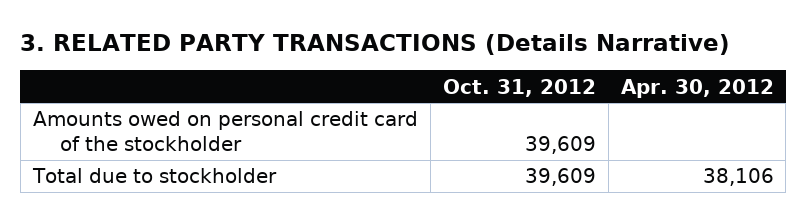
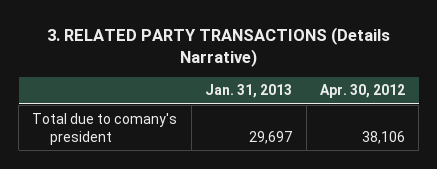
[442,78,596,97] Oct. 31, 2012 -> none
none -> [205,84,293,99] Jan. 31, 2013
[32,111,418,151] Amounts owed on personal credit card of the stockholder -> none
[31,168,277,184] Total due to stockholder -> [32,112,178,145] Total due to comany's president

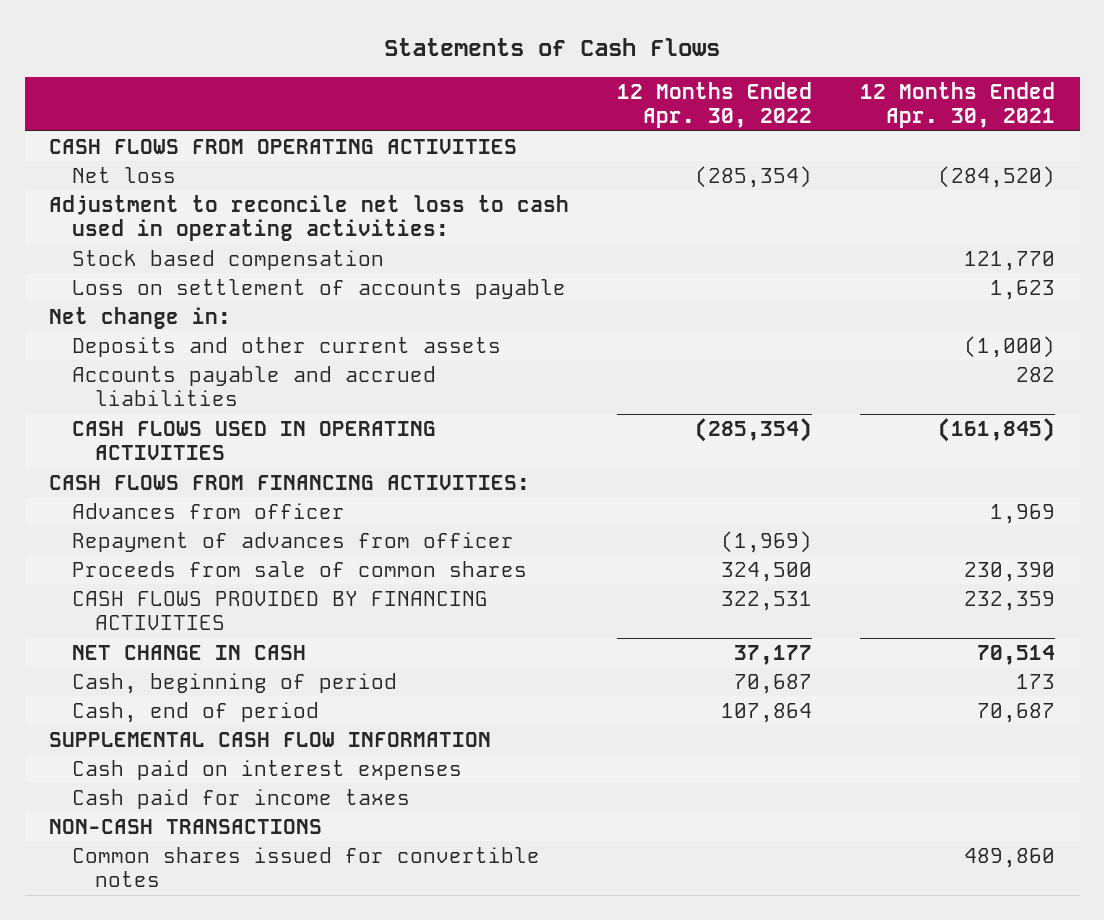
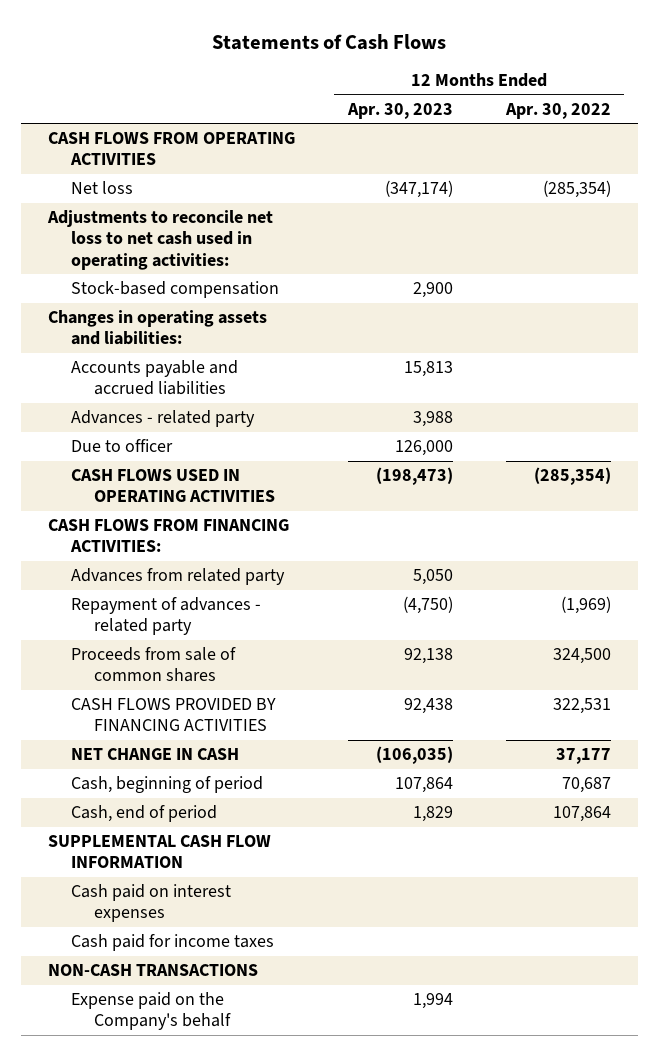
[860,81,1056,129] 12 Months Ended Apr. 30, 2021 -> none
none -> [346,102,453,119] Apr. 30, 2023
[71,278,566,299] Loss on settlement of accounts payable -> none
[71,336,501,357] Deposits and other current assets -> none
[48,194,569,242] Adjustment to reconcile net loss to cash used in operating activities: -> [46,210,273,270] Adjustments to reconcile net loss to net cash used in operating activities:
[71,249,384,270] Stock based compensation -> [70,281,279,299] Stock-based compensation
[48,306,231,329] Net change in: -> [47,310,267,346] Changes in operating assets and liabilities:
none -> [70,410,255,428] Advances - related party
none -> [70,439,173,453] Due to officer
[71,502,345,519] Advances from officer -> [70,568,285,586] Advances from related party
[71,531,514,552] Repayment of advances from officer -> [70,597,261,636] Repayment of advances - related party
[71,846,540,888] Common shares issued for convertible notes -> none
none -> [70,992,232,1031] Expense paid on the Company's behalf

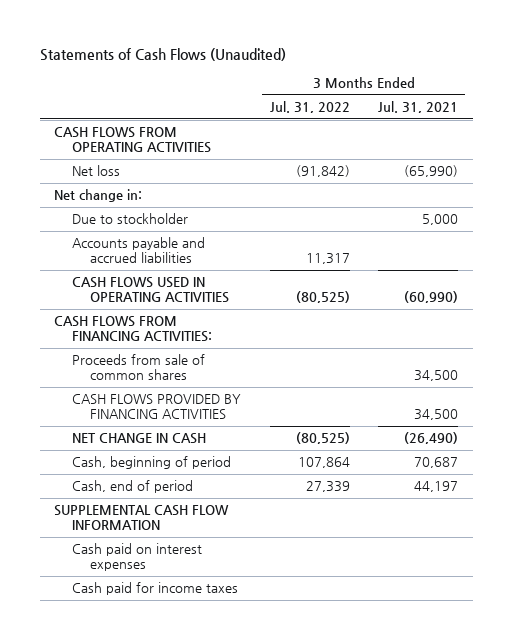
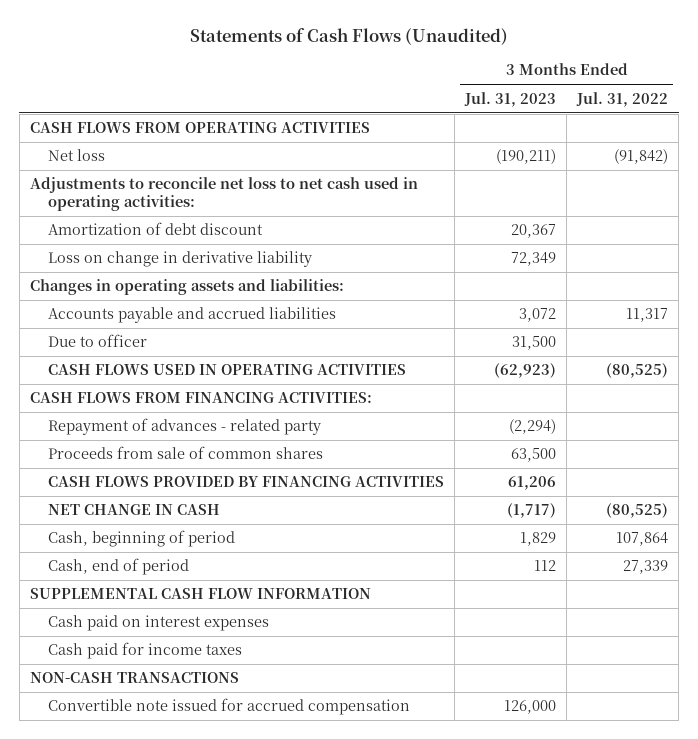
[378,101,459,114] Jul. 31, 2021 -> none
none -> [463,91,556,107] Jul. 31, 2023
[71,213,188,225] Due to stockholder -> none
none -> [29,177,418,211] Adjustments to reconcile net loss to net cash used in operating activities:
none -> [47,222,263,236] Amortization of debt discount
none -> [47,251,312,268] Loss on change in derivative liability
[54,189,143,203] Net change in: -> [29,279,344,296] Changes in operating assets and liabilities:
none -> [47,334,147,348] Due to officer
none -> [47,418,321,436] Repayment of advances - related party
none -> [29,672,239,684] NON-CASH TRANSACTIONS
none -> [47,698,410,716] Convertible note issued for accrued compensation

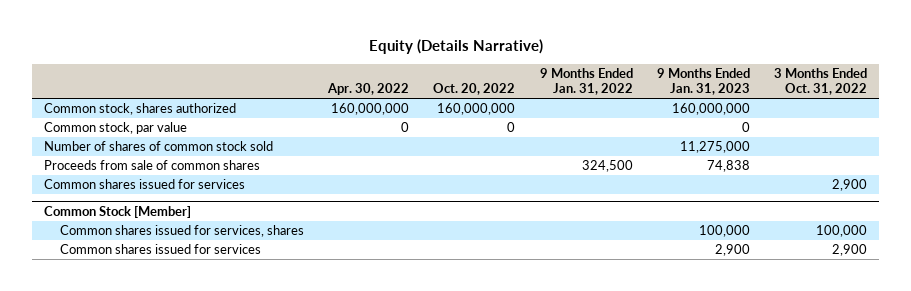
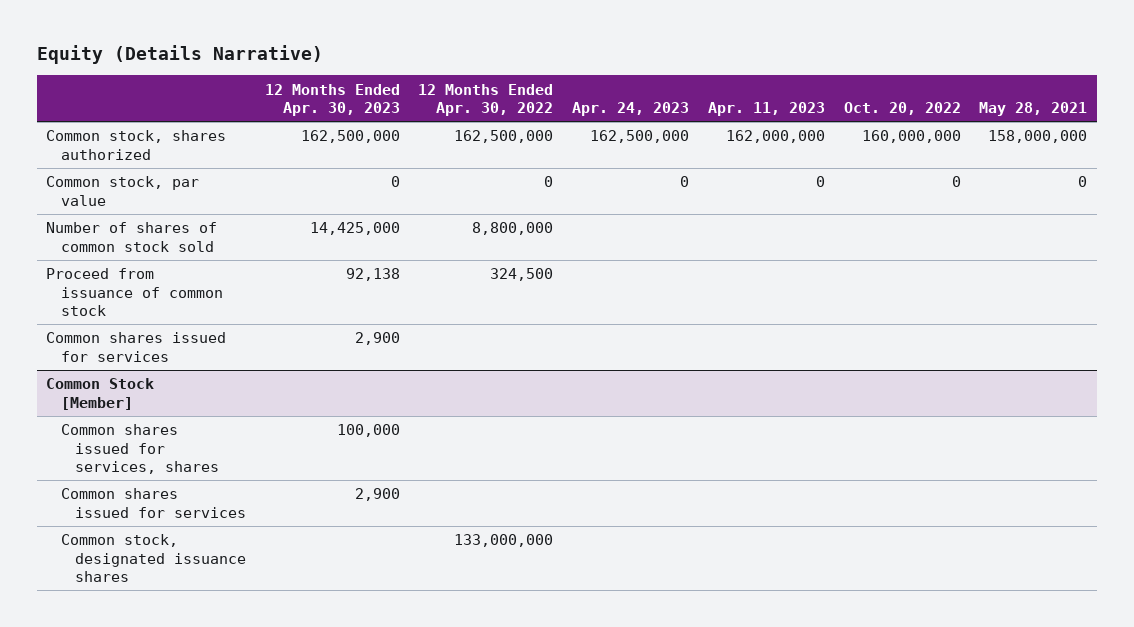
[327,83,410,96] Apr. 30, 2022 -> none
[539,67,633,96] 9 Months Ended Jan. 31, 2022 -> none
[656,67,750,96] 9 Months Ended Jan. 31, 2023 -> none
[774,67,868,96] 3 Months Ended Oct. 31, 2022 -> none
none -> [264,83,400,116] 12 Months Ended Apr. 30, 2023
none -> [418,83,554,116] 12 Months Ended Apr. 30, 2022
none -> [572,101,690,116] Apr. 24, 2023
none -> [707,101,825,116] Apr. 11, 2023
none -> [979,101,1088,116] May 28, 2021
[44,159,261,170] Proceeds from sale of common shares -> [46,268,223,316] Proceed from issuance of common stock
none -> [60,534,246,582] Common stock, designated issuance shares

